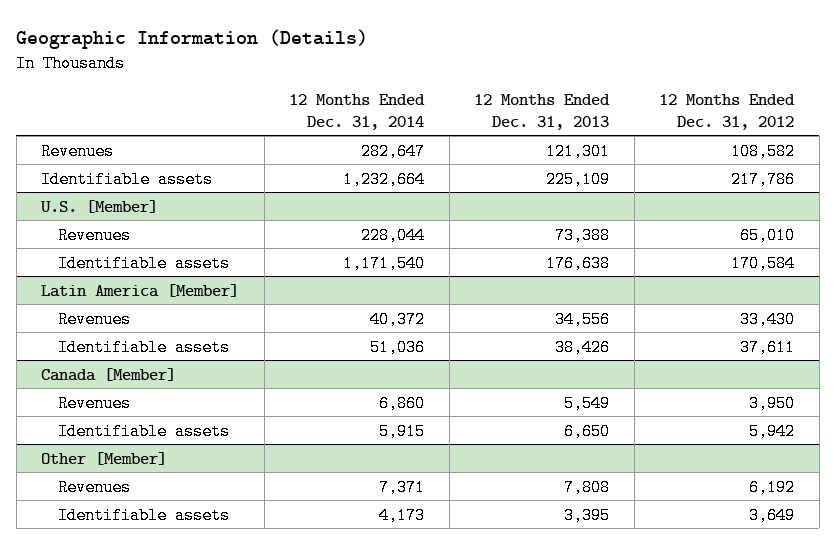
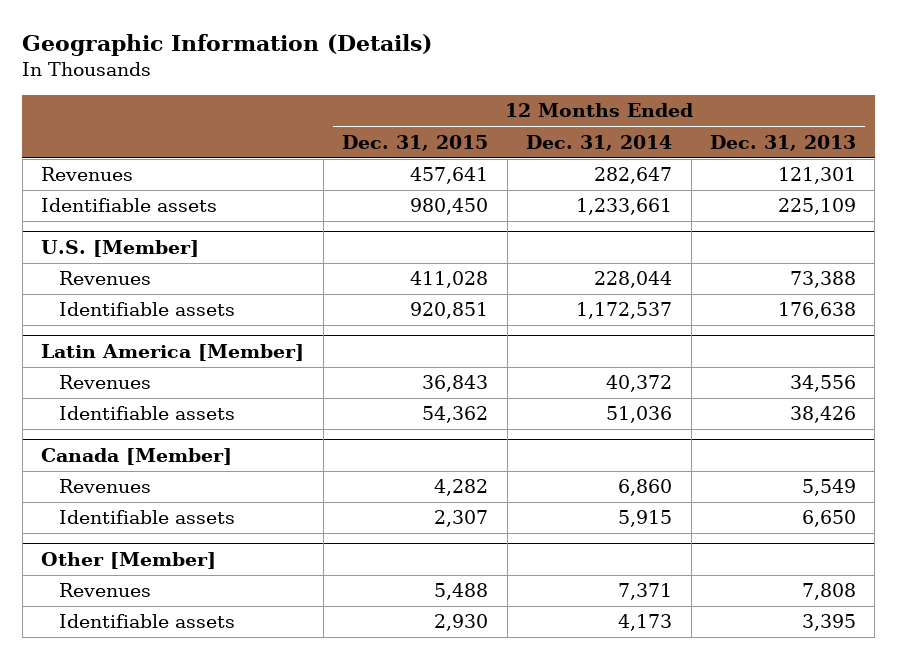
[659,94,796,130] 12 Months Ended Dec. 31, 2012 -> none
none -> [342,134,489,151] Dec. 31, 2015
[343,170,426,188] 1,232,664 -> [576,198,673,216] 1,233,661
[343,254,426,272] 1,171,540 -> [576,302,673,320] 1,172,537

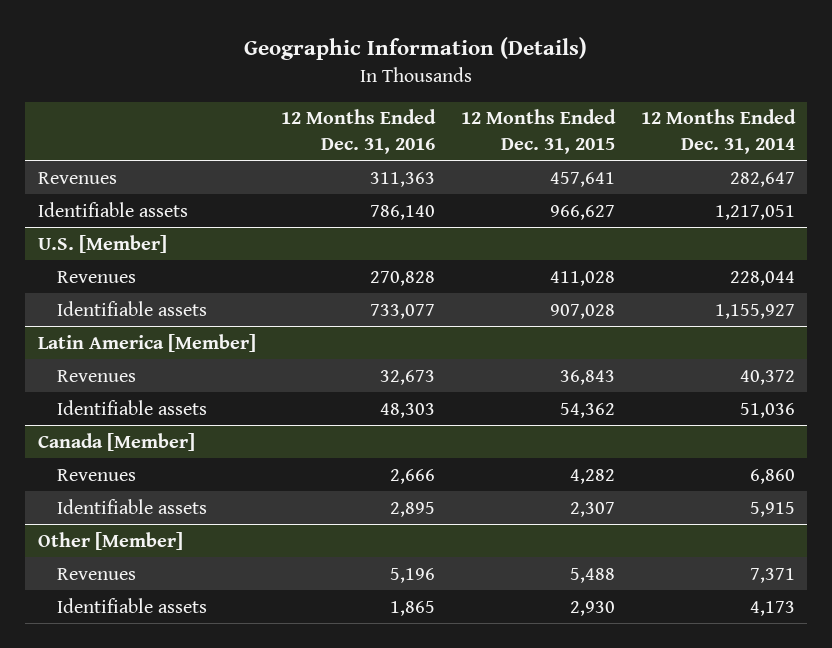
[709,134,856,151] Dec. 31, 2013 -> none
none -> [281,109,437,154] 12 Months Ended Dec. 31, 2016
[410,198,489,216] 980,450 -> [550,204,616,220] 966,627
[576,198,673,216] 1,233,661 -> [714,204,795,220] 1,217,051
[410,302,489,320] 920,851 -> [550,303,616,319] 907,028
[576,302,673,320] 1,172,537 -> [714,303,795,319] 1,155,927

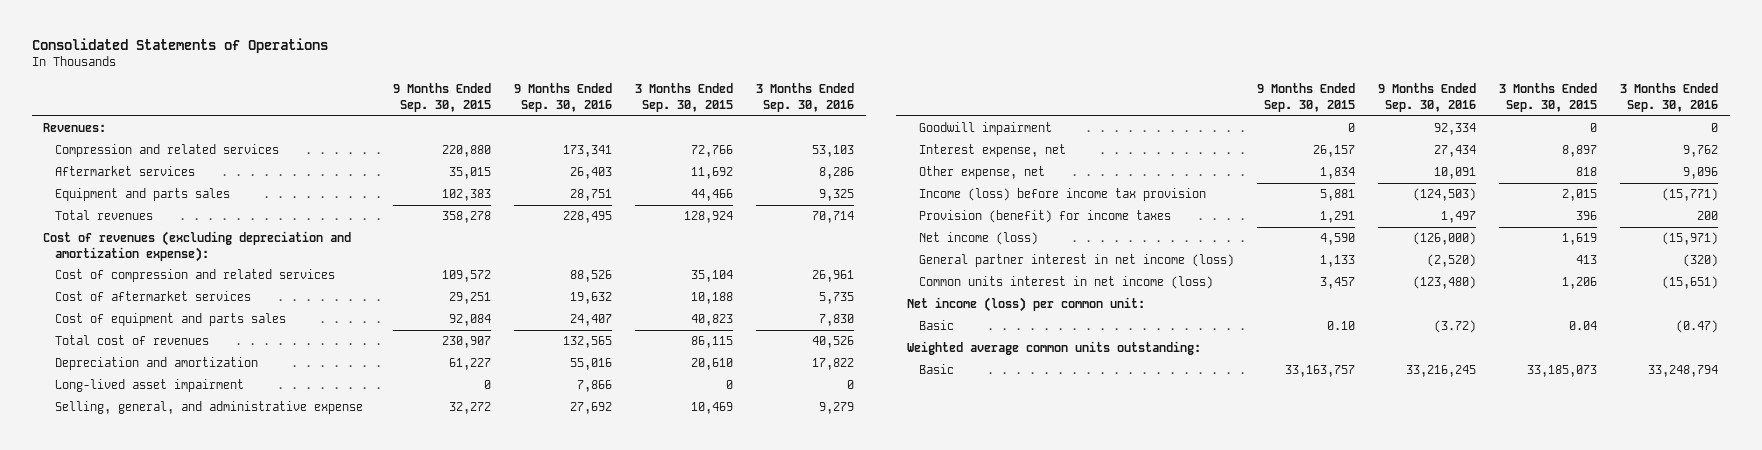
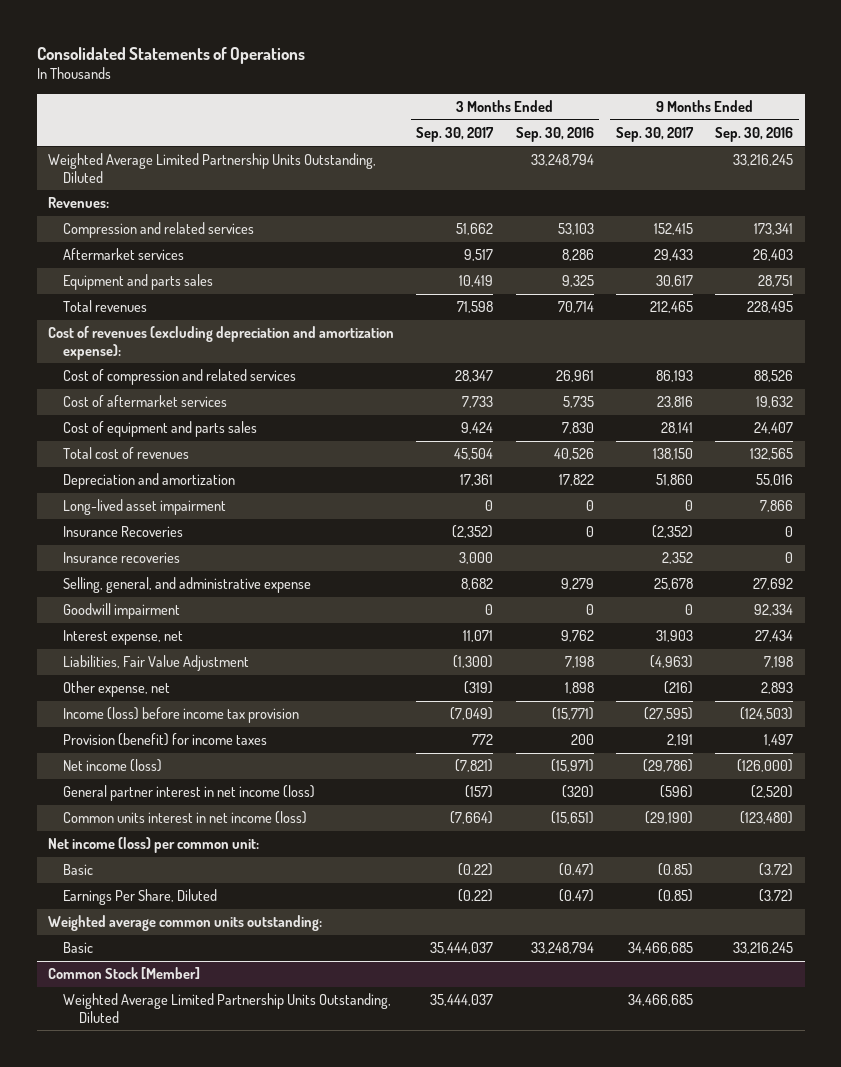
[393,83,492,112] 9 Months Ended Sep. 30, 2015 -> none
[635,83,734,112] 3 Months Ended Sep. 30, 2015 -> none
none -> [416,126,495,142] Sep. 30, 2017
none -> [616,126,695,142] Sep. 30, 2017
none -> [48,153,377,183] Weighted Average Limited Partnership Units Outstanding, Diluted
none -> [63,526,184,538] Insurance Recoveries
none -> [63,552,181,564] Insurance recoveries
none -> [63,655,250,672] Liabilities, Fair Value Adjustment
[1434,167,1477,180] 10,091 -> [761,682,794,695] 2,893
[1683,167,1719,180] 9,096 -> [564,682,594,695] 1,898
none -> [63,889,218,906] Earnings Per Share, Diluted
none -> [48,967,201,980] Common Stock [Member]
none -> [63,993,392,1023] Weighted Average Limited Partnership Units Outstanding, Diluted

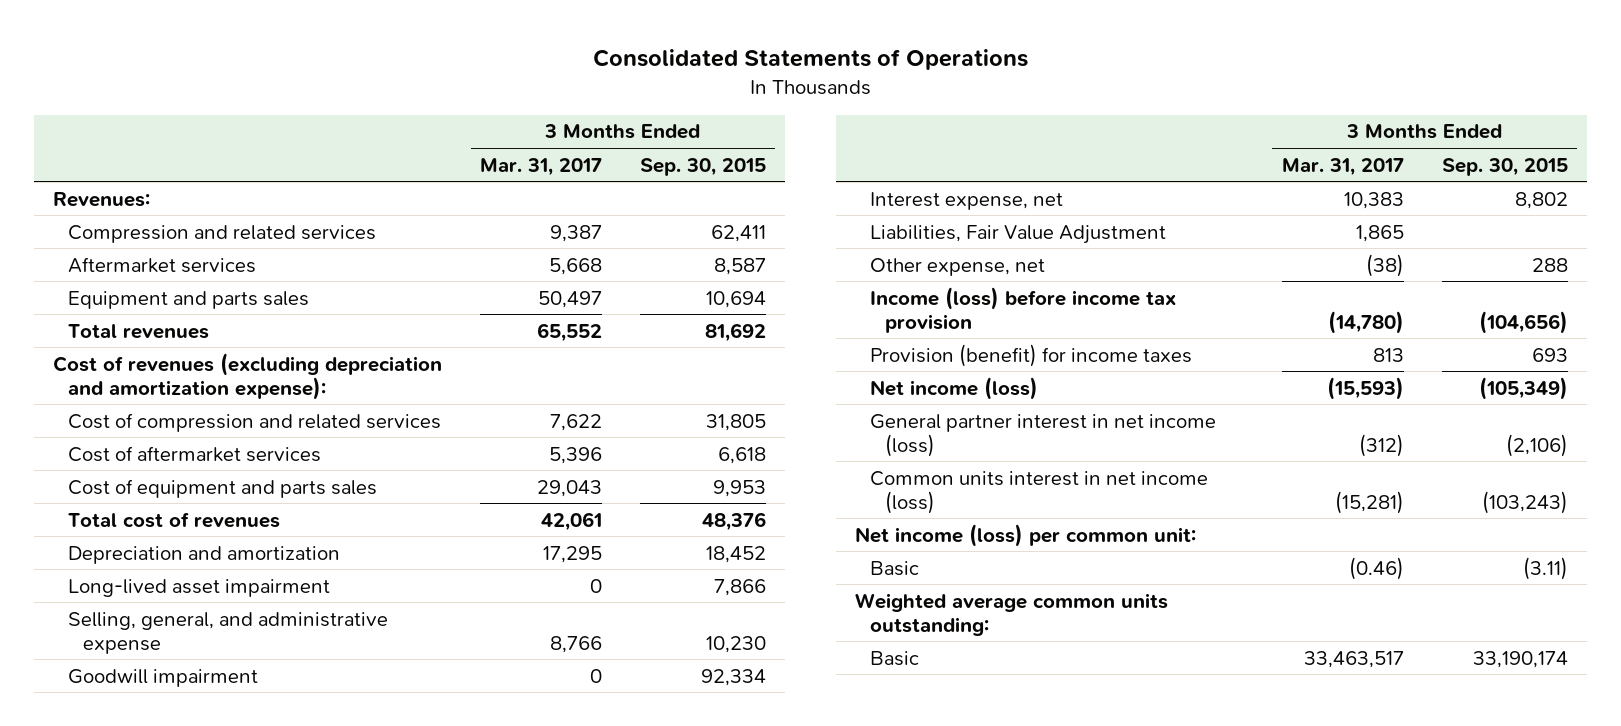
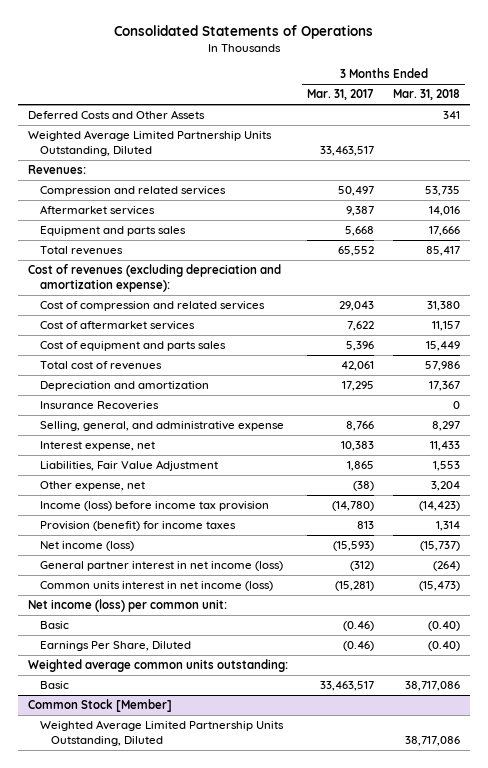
[639,157,766,176] Sep. 30, 2015 -> none
none -> [393,89,461,101] Mar. 31, 2018
none -> [27,110,205,120] Deferred Costs and Other Assets
none -> [27,130,272,156] Weighted Average Limited Partnership Units Outstanding, Diluted
[550,224,603,242] 9,387 -> [337,186,374,197] 50,497
[549,257,603,275] 5,668 -> [345,206,374,217] 9,387
[538,290,603,308] 50,497 -> [344,226,374,237] 5,668
[550,413,603,431] 7,622 -> [338,301,374,312] 29,043
[549,446,603,464] 5,396 -> [346,321,374,332] 7,622
[537,479,603,497] 29,043 -> [345,341,374,352] 5,396
[68,578,331,597] Long-lived asset impairment -> none
none -> [39,401,159,411] Insurance Recoveries
[68,668,259,687] Goodwill impairment -> none
none -> [39,641,191,652] Earnings Per Share, Diluted
none -> [27,699,172,713] Common Stock [Member]
none -> [39,720,284,746] Weighted Average Limited Partnership Units Outstanding, Diluted

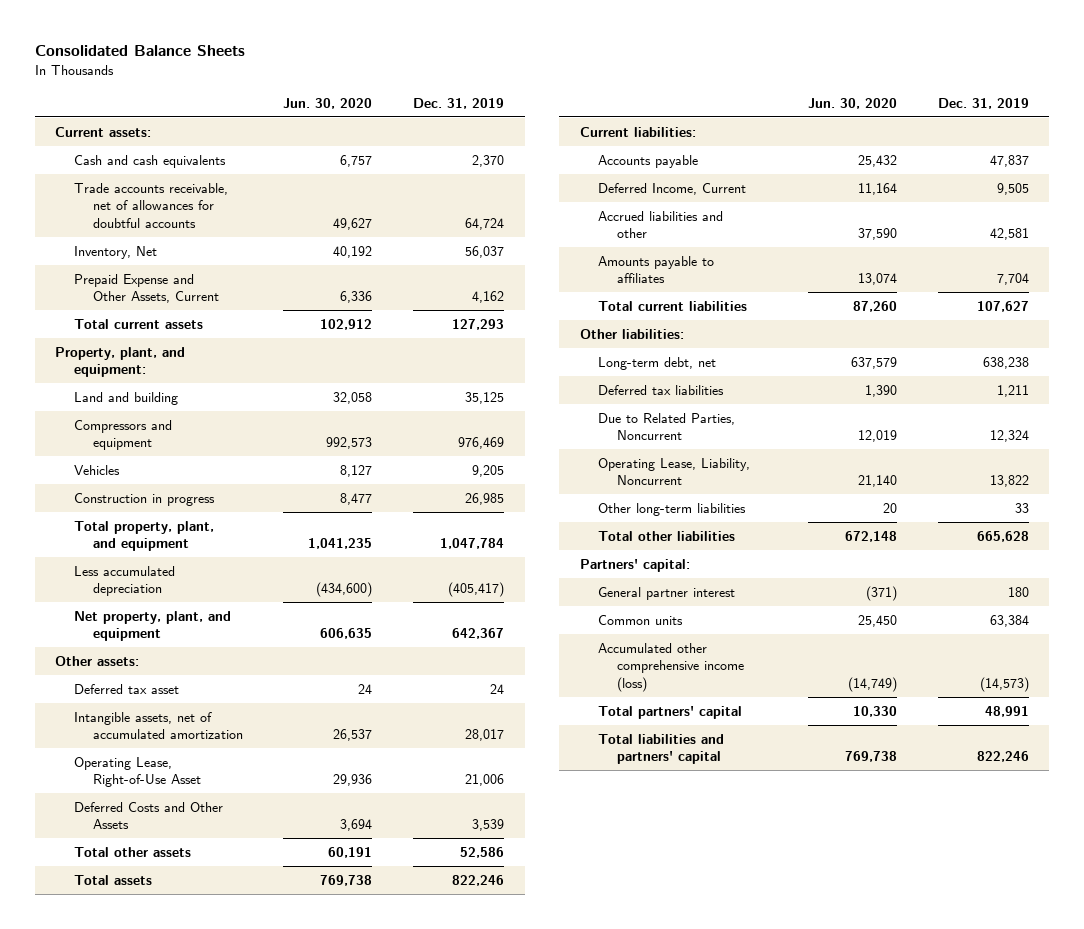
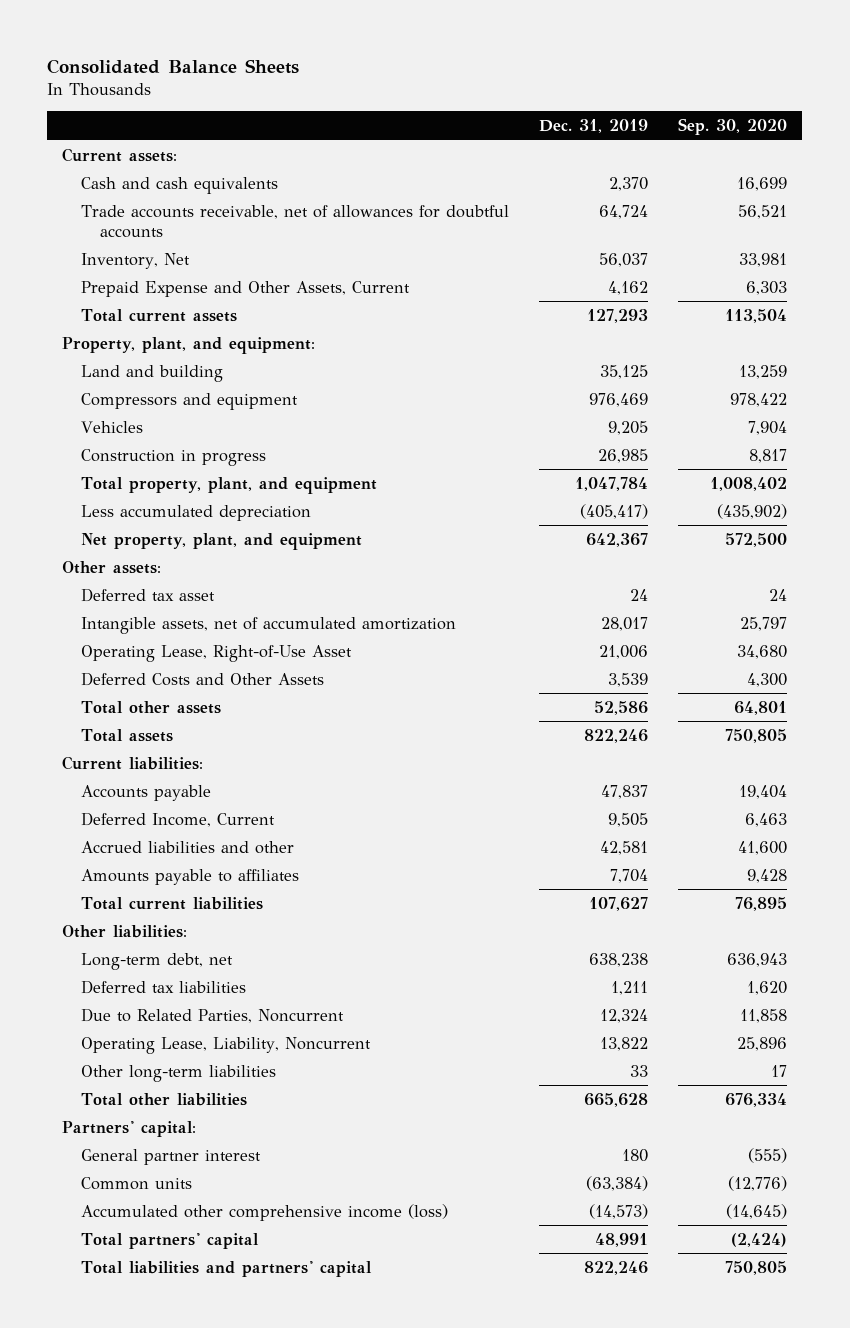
[283,97,373,109] Jun. 30, 2020 -> none
none -> [678,118,788,136] Sep. 30, 2020
[989,614,1029,627] 63,384 -> [586,1175,649,1191] (63,384)

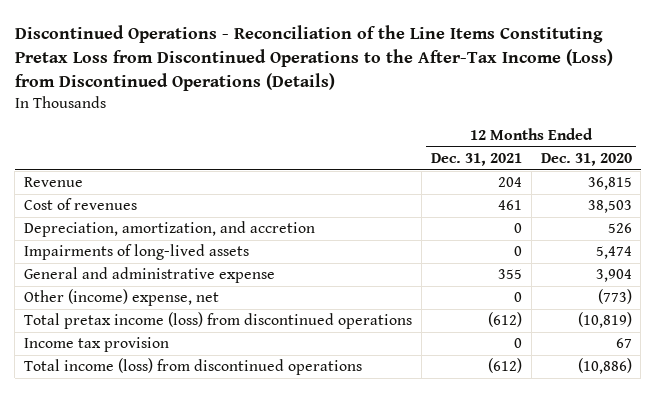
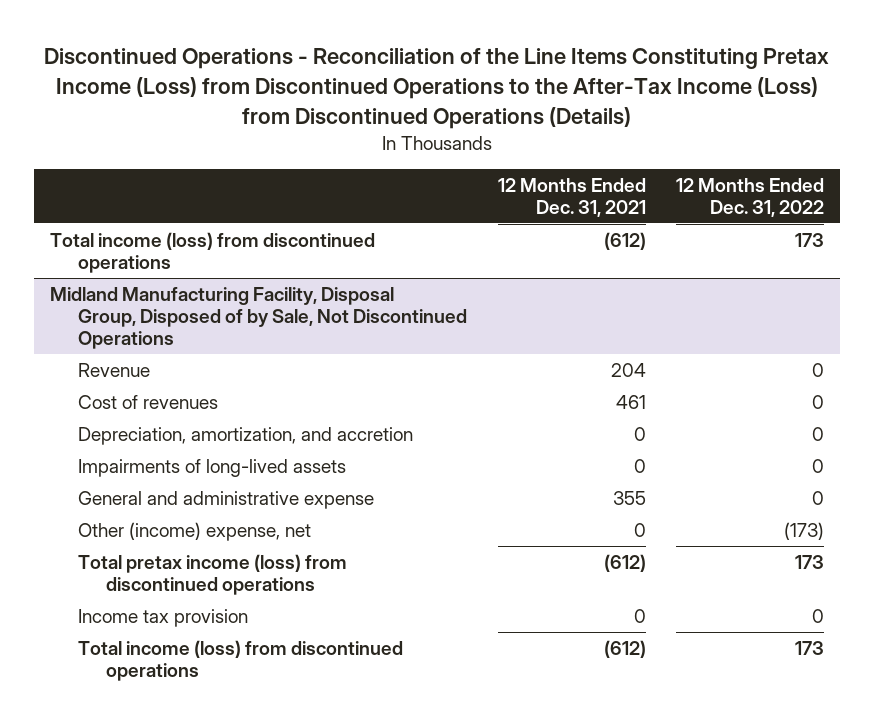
[14,24,613,91] Discontinued Operations - Reconciliation of the Line Items Constituting Pretax Loss from Discontinued Operations to the After-Tax Income (Loss) from Discontinued Operations (Details) -> [44,48,830,129] Discontinued Operations - Reconciliation of the Line Items Constituting Pretax Income (Loss) from Discontinued Operations to the After-Tax Income (Loss) from Discontinued Operations (Details)
[540,152,632,166] Dec. 31, 2020 -> none
none -> [676,177,825,218] 12 Months Ended Dec. 31, 2022
none -> [49,231,375,274] Total income (loss) from discontinued operations
none -> [49,286,467,350] Midland Manufacturing Facility, Disposal Group, Disposed of by Sale, Not Discontinued Operations

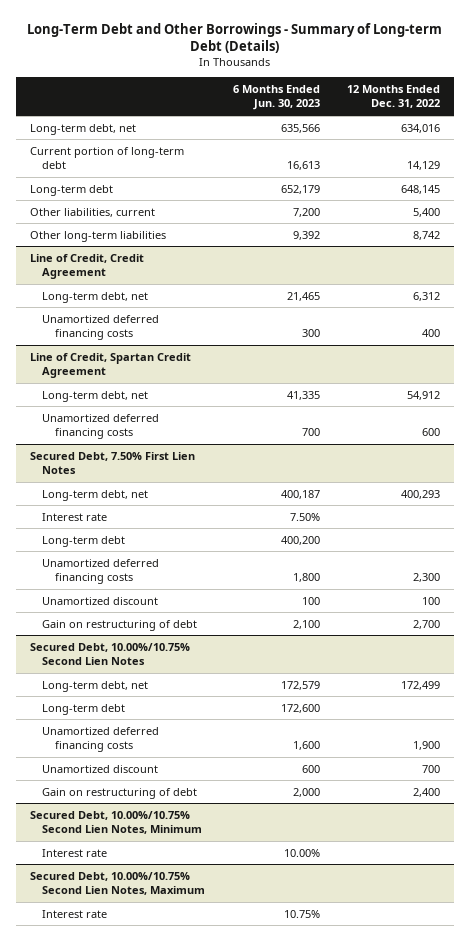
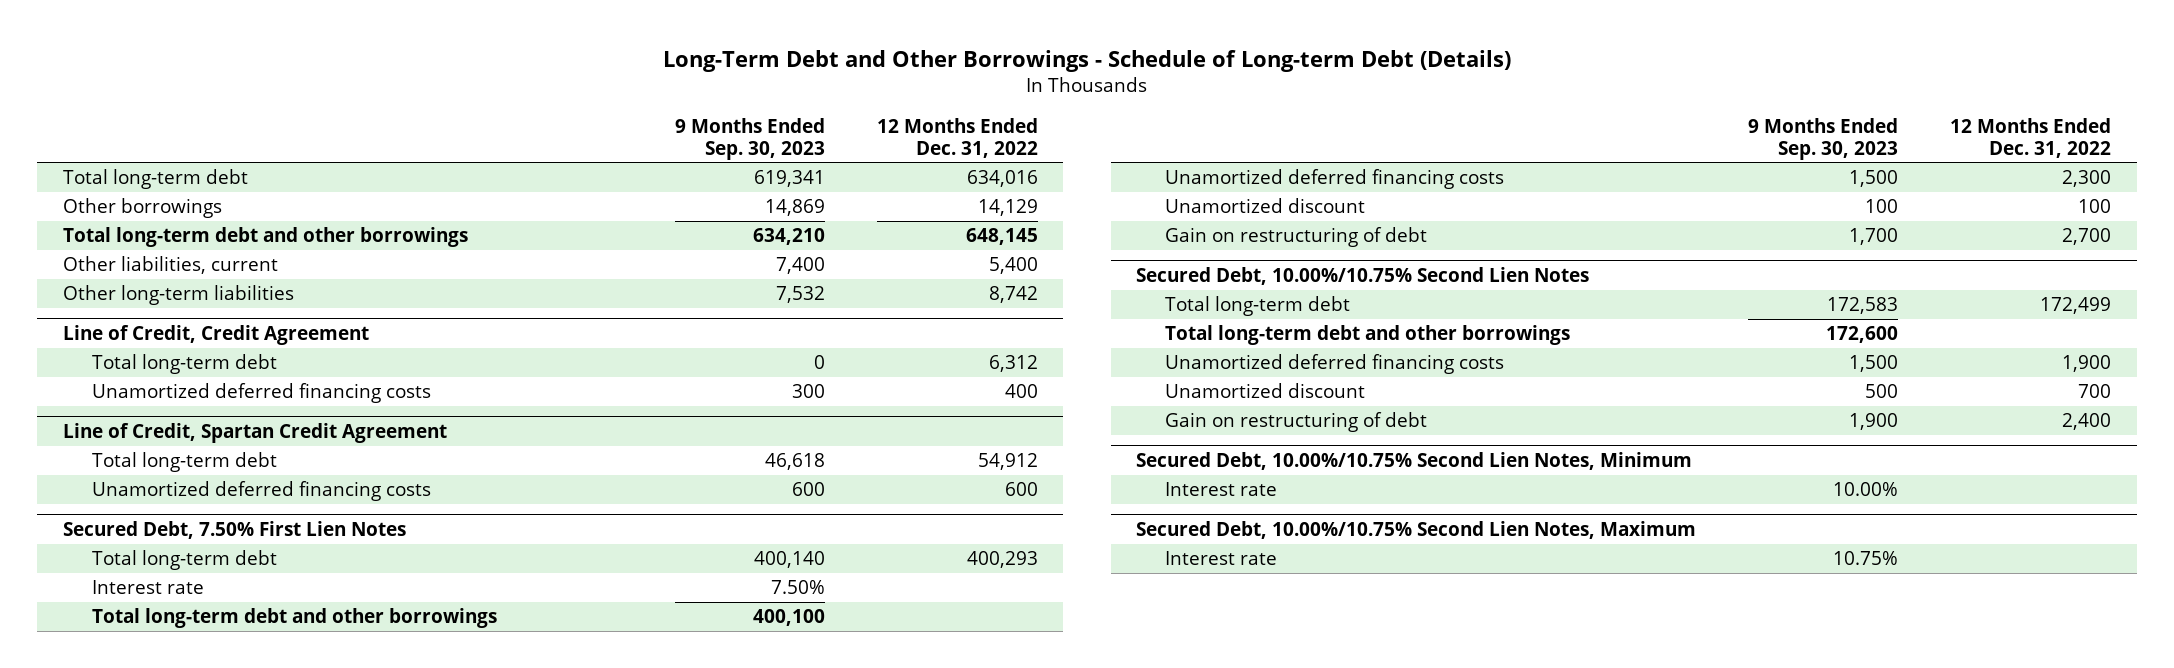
[26,22,442,53] Long-Term Debt and Other Borrowings - Summary of Long-term Debt (Details) -> [663,49,1512,72] Long-Term Debt and Other Borrowings - Schedule of Long-term Debt (Details)
[232,85,320,111] 6 Months Ended Jun. 30, 2023 -> none
none -> [674,117,825,160] 9 Months Ended Sep. 30, 2023
[29,123,136,135] Long-term debt, net -> [63,169,249,190] Total long-term debt
[29,146,184,170] Current portion of long-term debt -> [63,198,223,219] Other borrowings
[29,184,113,196] Long-term debt -> [63,227,469,248] Total long-term debt and other borrowings
[42,291,149,303] Long-term debt, net -> [91,354,277,375] Total long-term debt
[42,390,149,402] Long-term debt, net -> [91,452,277,473] Total long-term debt
[42,489,149,501] Long-term debt, net -> [91,550,277,571] Total long-term debt
[42,535,126,547] Long-term debt -> [91,608,497,629] Total long-term debt and other borrowings
[42,680,149,692] Long-term debt, net -> [1165,296,1351,317] Total long-term debt
[42,703,126,715] Long-term debt -> [1165,325,1571,346] Total long-term debt and other borrowings

